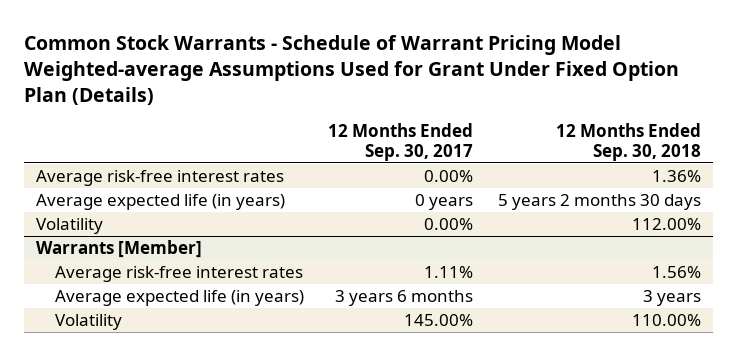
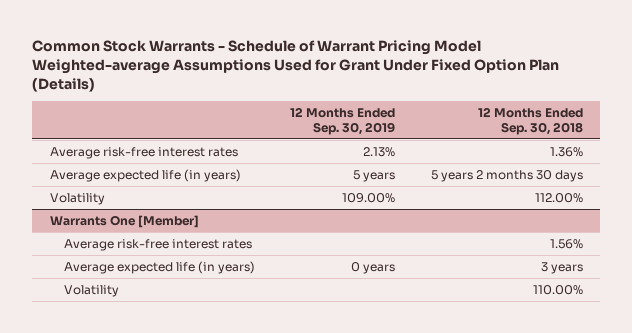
[328,123,474,161] 12 Months Ended Sep. 30, 2017 -> none
none -> [290,106,396,135] 12 Months Ended Sep. 30, 2019
[35,240,202,259] Warrants [Member] -> [49,214,199,228] Warrants One [Member]

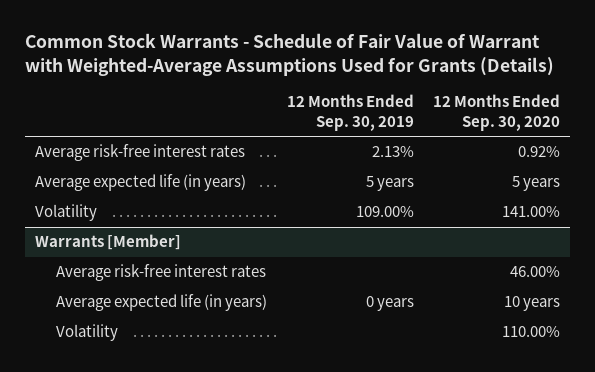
[32,40,560,92] Common Stock Warrants - Schedule of Warrant Pricing Model Weighted-average Assumptions Used for Grant Under Fixed Option Plan (Details) -> [24,33,554,76] Common Stock Warrants - Schedule of Fair Value of Warrant with Weighted-Average Assumptions Used for Grants (Details)
[477,106,583,135] 12 Months Ended Sep. 30, 2018 -> none
none -> [433,94,561,131] 12 Months Ended Sep. 30, 2020
[49,214,199,228] Warrants One [Member] -> [34,234,181,251] Warrants [Member]

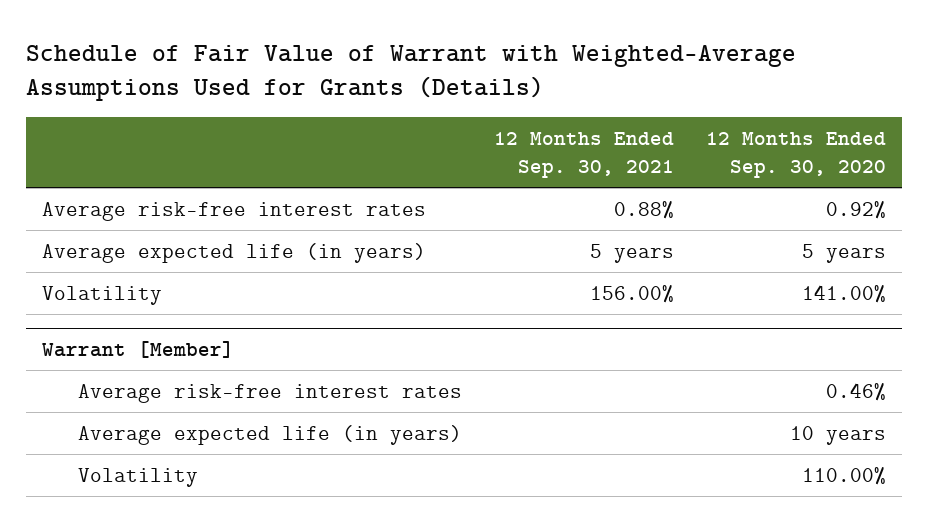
[24,33,554,76] Common Stock Warrants - Schedule of Fair Value of Warrant with Weighted-Average Assumptions Used for Grants (Details) -> [26,44,797,101] Schedule of Fair Value of Warrant with Weighted-Average Assumptions Used for Grants (Details)
[286,94,414,131] 12 Months Ended Sep. 30, 2019 -> none
none -> [493,131,674,179] 12 Months Ended Sep. 30, 2021
[34,234,181,251] Warrants [Member] -> [42,340,235,358] Warrant [Member]
[510,266,561,278] 46.00% -> [825,382,886,401] 0.46%

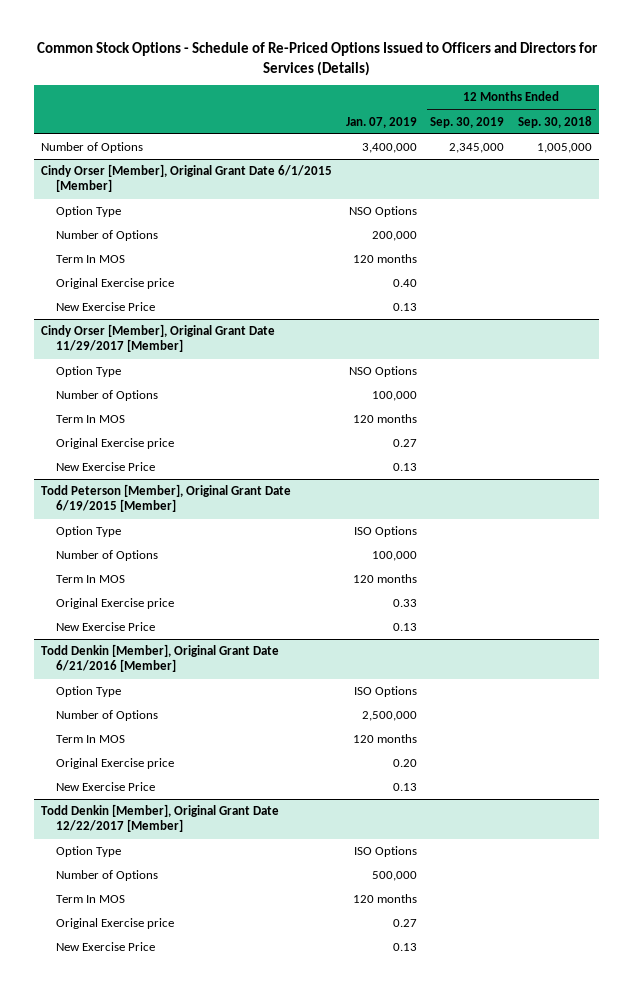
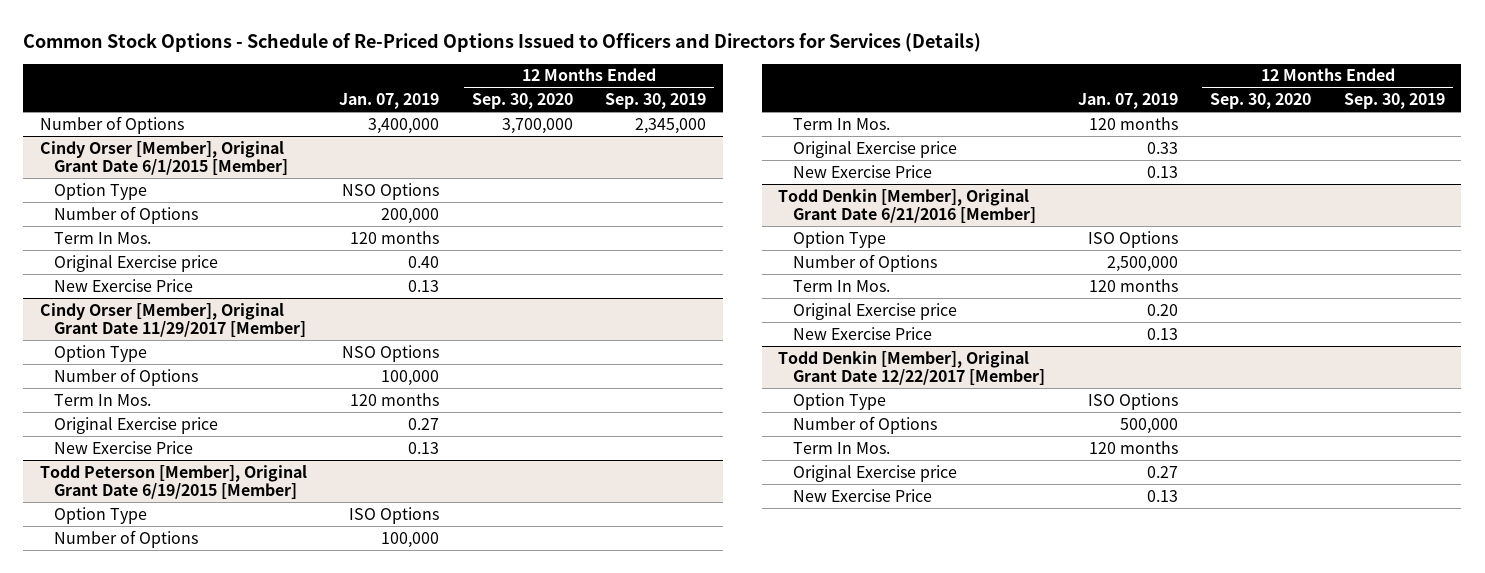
[518,115,593,128] Sep. 30, 2018 -> none
none -> [471,93,573,110] Sep. 30, 2020
[56,255,126,264] Term In MOS -> [54,231,152,244] Term In Mos.
[56,415,126,424] Term In MOS -> [54,393,152,406] Term In Mos.
[56,575,126,584] Term In MOS -> [792,117,890,130] Term In Mos.
[56,735,126,744] Term In MOS -> [792,279,890,292] Term In Mos.
[56,895,126,904] Term In MOS -> [792,441,890,454] Term In Mos.

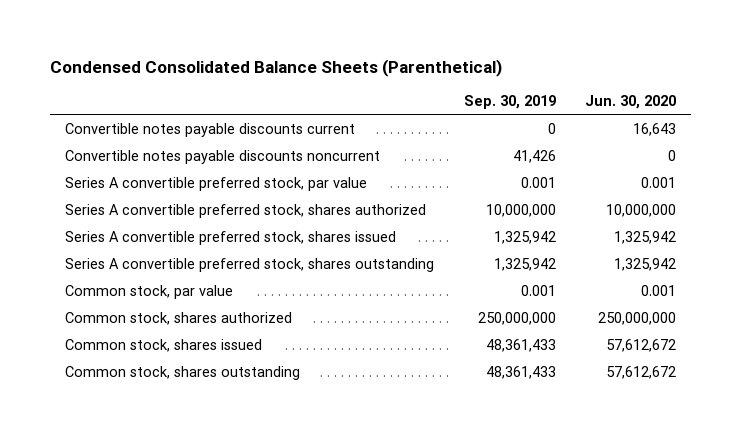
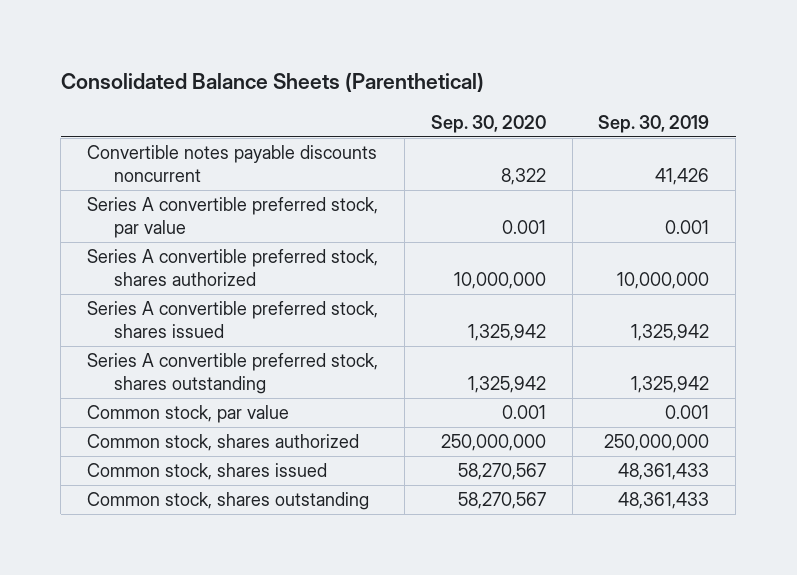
[50,58,503,77] Condensed Consolidated Balance Sheets (Parenthetical) -> [60,72,484,93] Consolidated Balance Sheets (Parenthetical)
[585,95,677,110] Jun. 30, 2020 -> none
none -> [430,114,546,133] Sep. 30, 2020
[64,122,355,137] Convertible notes payable discounts current -> none

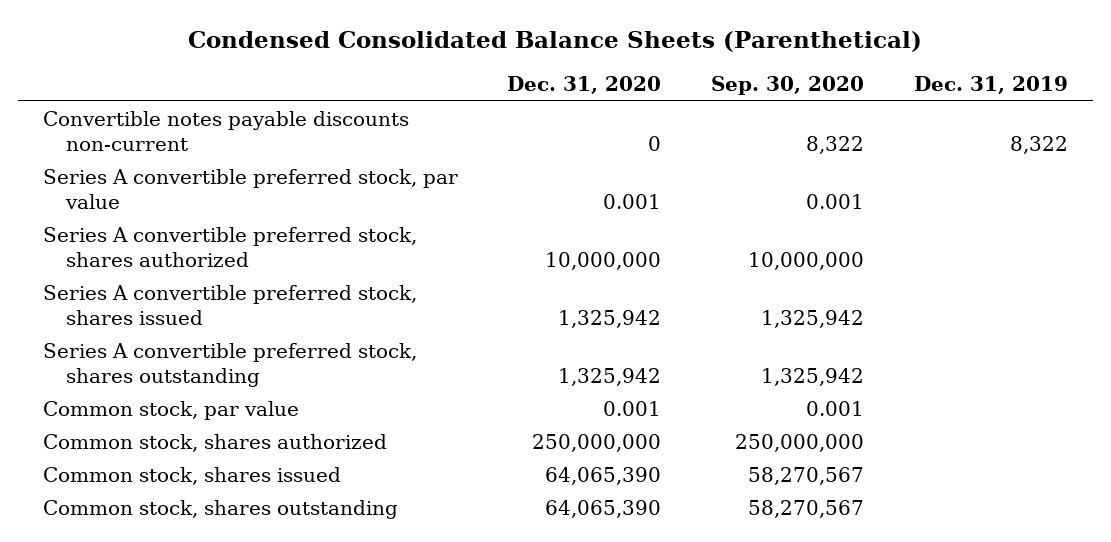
[60,72,484,93] Consolidated Balance Sheets (Parenthetical) -> [188,31,923,53] Condensed Consolidated Balance Sheets (Parenthetical)
[598,114,710,133] Sep. 30, 2019 -> none
none -> [507,76,662,95] Dec. 31, 2020
none -> [914,76,1069,95] Dec. 31, 2019
[87,145,378,182] Convertible notes payable discounts noncurrent -> [42,110,409,151] Convertible notes payable discounts non-current

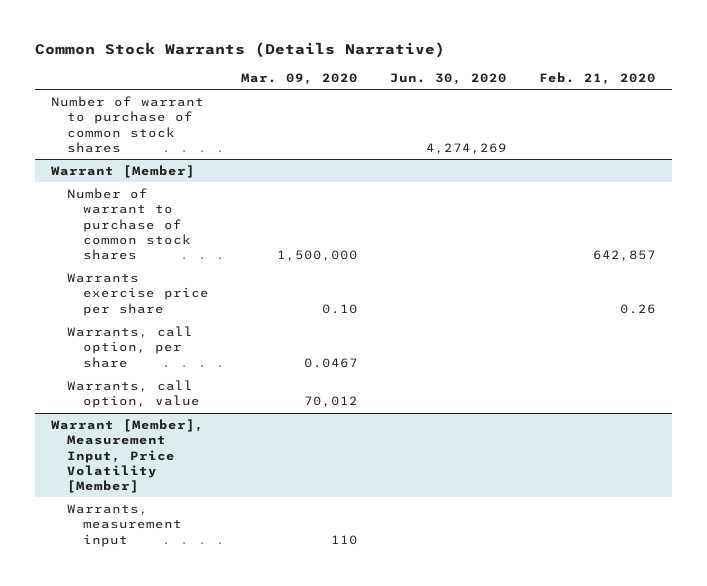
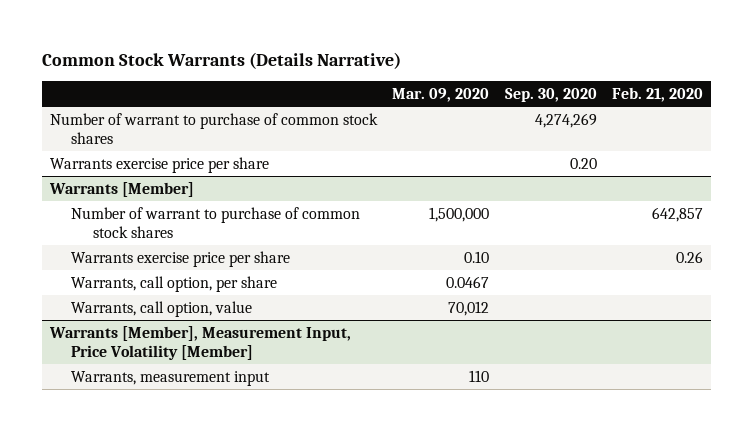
[389,72,507,85] Jun. 30, 2020 -> none
none -> [504,87,597,102] Sep. 30, 2020
none -> [49,156,269,173] Warrants exercise price per share
[50,164,195,178] Warrant [Member] -> [48,181,194,197] Warrants [Member]
[50,418,204,494] Warrant [Member], Measurement Input, Price Volatility [Member] -> [48,325,351,360] Warrants [Member], Measurement Input, Price Volatility [Member]

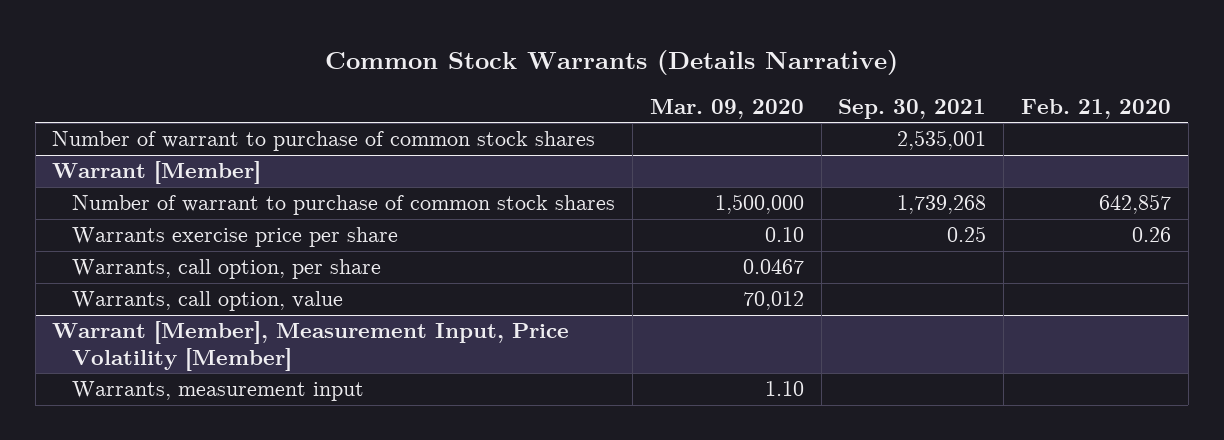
[504,87,597,102] Sep. 30, 2020 -> none
none -> [838,98,987,119] Sep. 30, 2021
[49,156,269,173] Warrants exercise price per share -> none
[48,181,194,197] Warrants [Member] -> [52,161,262,185] Warrant [Member]
[48,325,351,360] Warrants [Member], Measurement Input, Price Volatility [Member] -> [52,321,570,371] Warrant [Member], Measurement Input, Price Volatility [Member]
[469,369,490,382] 110 -> [764,381,804,397] 1.10

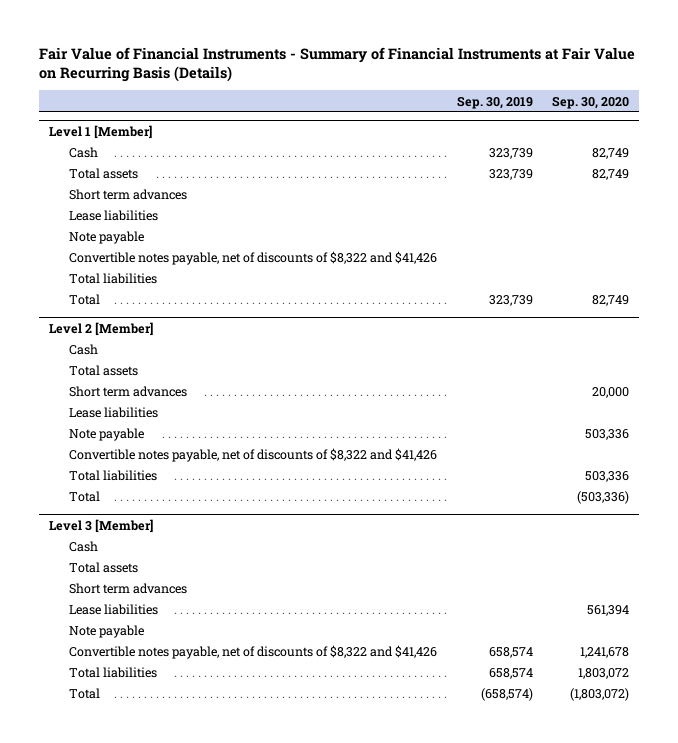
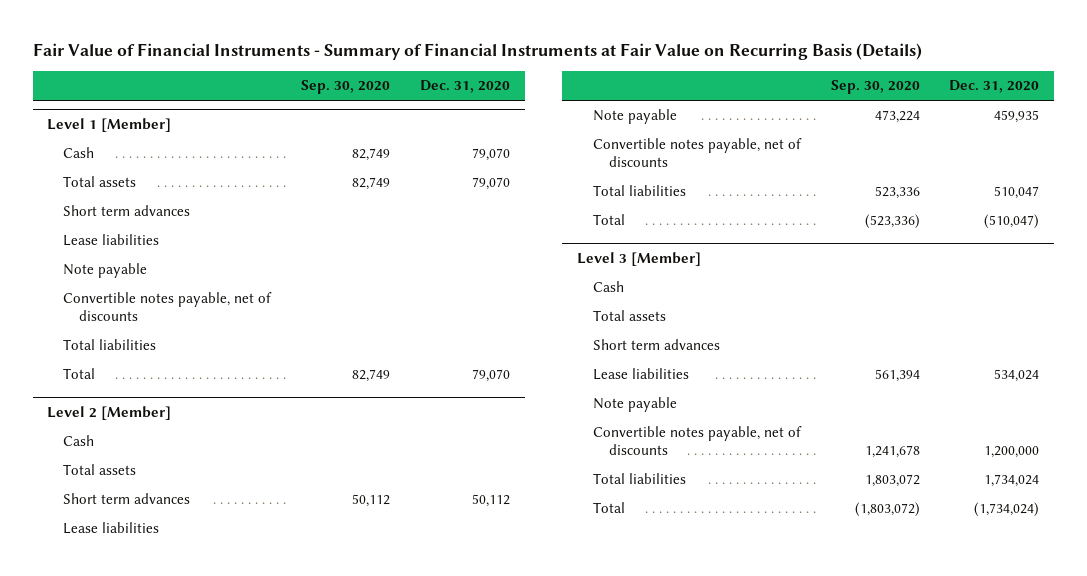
[456,95,533,109] Sep. 30, 2019 -> none
none -> [419,80,510,94] Dec. 31, 2020
[68,251,437,266] Convertible notes payable, net of discounts of $8,322 and $41,426 -> [63,292,273,322] Convertible notes payable, net of discounts
[592,387,630,399] 20,000 -> [352,494,391,508] 50,112
[585,429,630,441] 503,336 -> [874,110,920,124] 473,224
[68,448,437,463] Convertible notes payable, net of discounts of $8,322 and $41,426 -> [592,138,802,168] Convertible notes payable, net of discounts
[585,471,630,483] 503,336 -> [874,186,920,200] 523,336
[577,491,630,505] (503,336) -> [864,214,920,230] (523,336)
[68,645,437,660] Convertible notes payable, net of discounts of $8,322 and $41,426 -> [592,426,802,456] Convertible notes payable, net of discounts

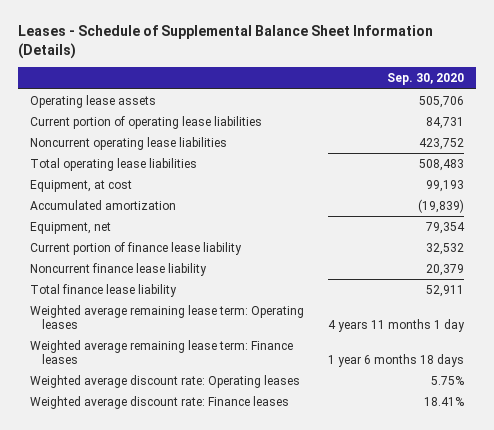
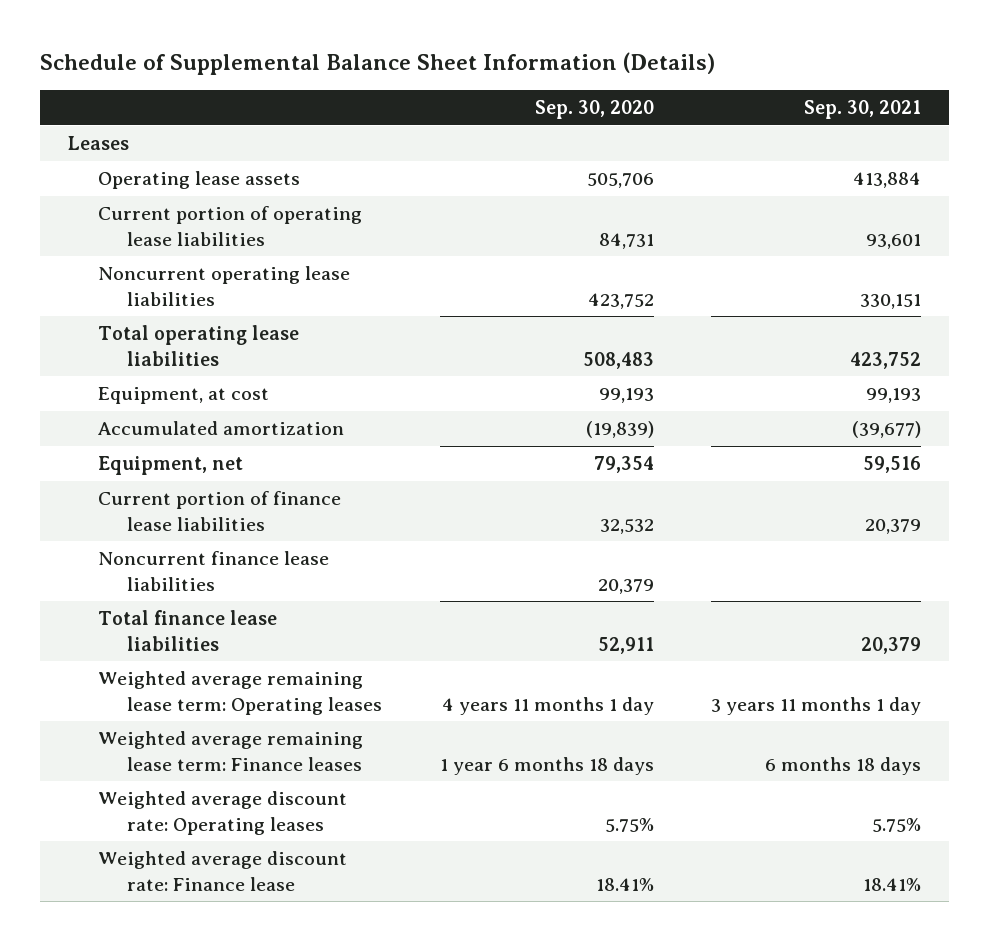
[17,25,433,60] Leases - Schedule of Supplemental Balance Sheet Information (Details) -> [39,52,715,76] Schedule of Supplemental Balance Sheet Information (Details)
none -> [803,100,921,120] Sep. 30, 2021
none -> [68,136,130,151] Leases
[29,241,242,255] Current portion of finance lease liability -> [97,491,341,531] Current portion of finance lease liabilities
[29,262,207,276] Noncurrent finance lease liability -> [97,551,329,591] Noncurrent finance lease liabilities
[29,283,177,297] Total finance lease liability -> [97,610,277,651] Total finance lease liabilities
[29,395,289,409] Weighted average discount rate: Finance leases -> [97,851,347,891] Weighted average discount rate: Finance lease

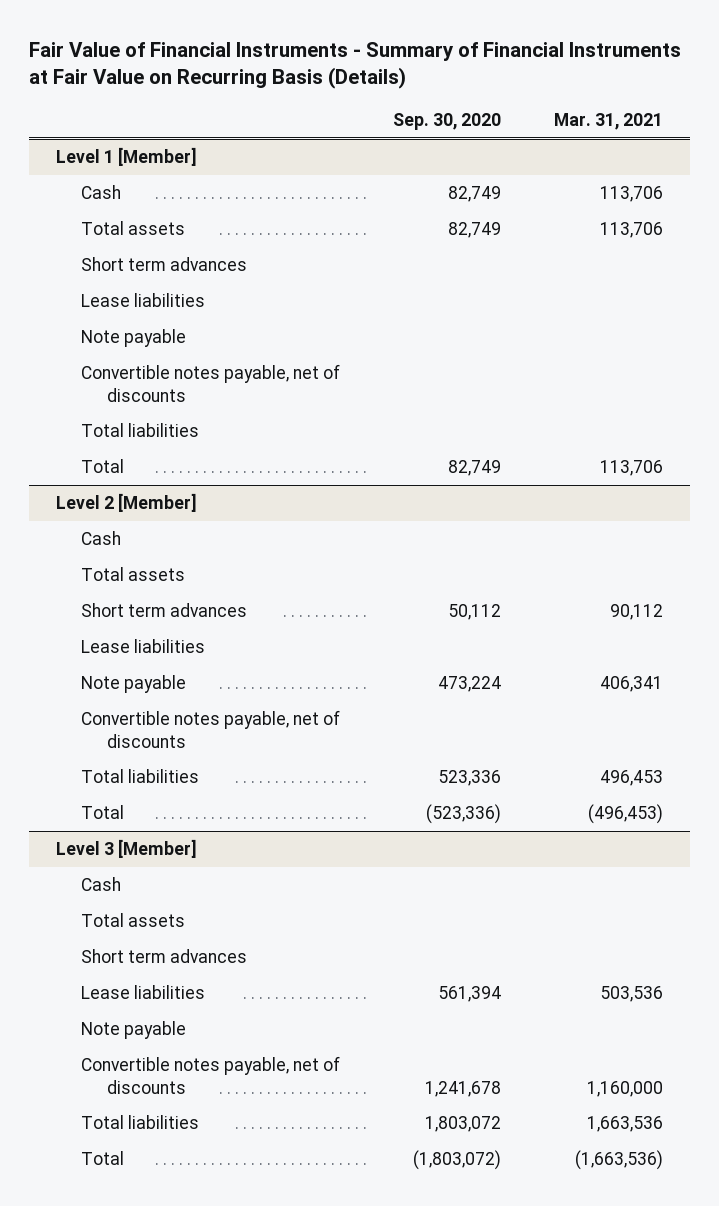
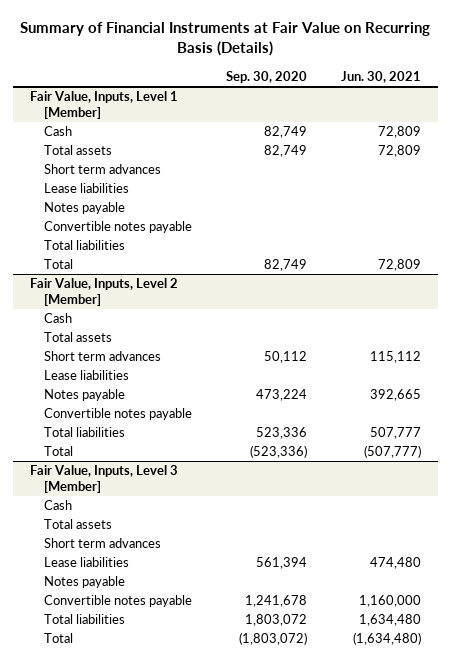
[29,41,682,90] Fair Value of Financial Instruments - Summary of Financial Instruments at Fair Value on Recurring Basis (Details) -> [20,22,431,57] Summary of Financial Instruments at Fair Value on Recurring Basis (Details)
[554,113,664,131] Mar. 31, 2021 -> none
none -> [341,71,422,84] Jun. 30, 2021
[55,147,197,167] Level 1 [Member] -> [29,91,178,119] Fair Value, Inputs, Level 1 [Member]
[81,329,187,348] Note payable -> [44,202,126,215] Notes payable
[81,364,341,402] Convertible notes payable, net of discounts -> [44,221,193,234] Convertible notes payable
[55,493,197,513] Level 2 [Member] -> [29,278,178,306] Fair Value, Inputs, Level 2 [Member]
[81,675,187,694] Note payable -> [44,389,126,402] Notes payable
[81,710,341,748] Convertible notes payable, net of discounts -> [44,408,193,421] Convertible notes payable
[55,839,197,859] Level 3 [Member] -> [29,465,178,493] Fair Value, Inputs, Level 3 [Member]
[81,1021,187,1040] Note payable -> [44,576,126,589] Notes payable
[81,1056,341,1094] Convertible notes payable, net of discounts -> [44,595,193,608] Convertible notes payable

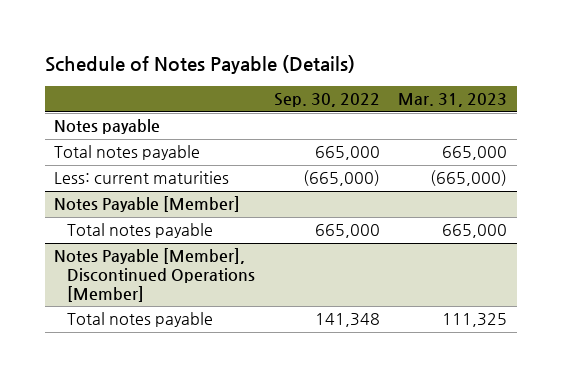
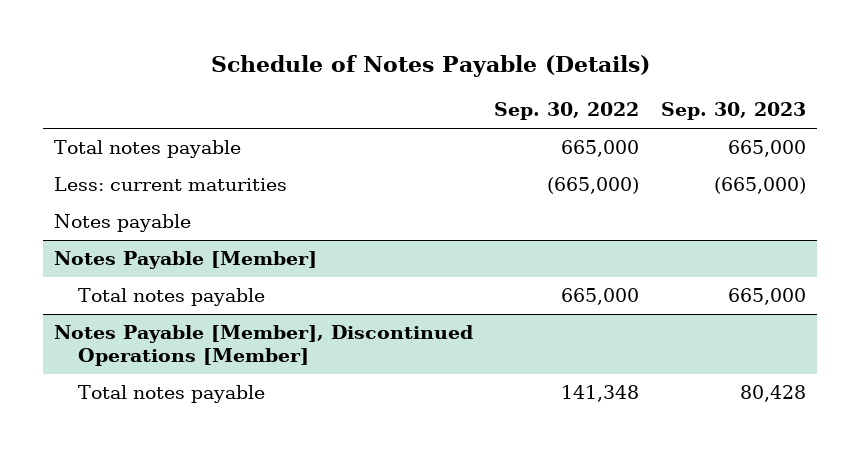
[398,93,508,108] Mar. 31, 2023 -> none
none -> [660,102,806,121] Sep. 30, 2023
[54,119,161,135] Notes payable -> [53,214,191,233] Notes payable

